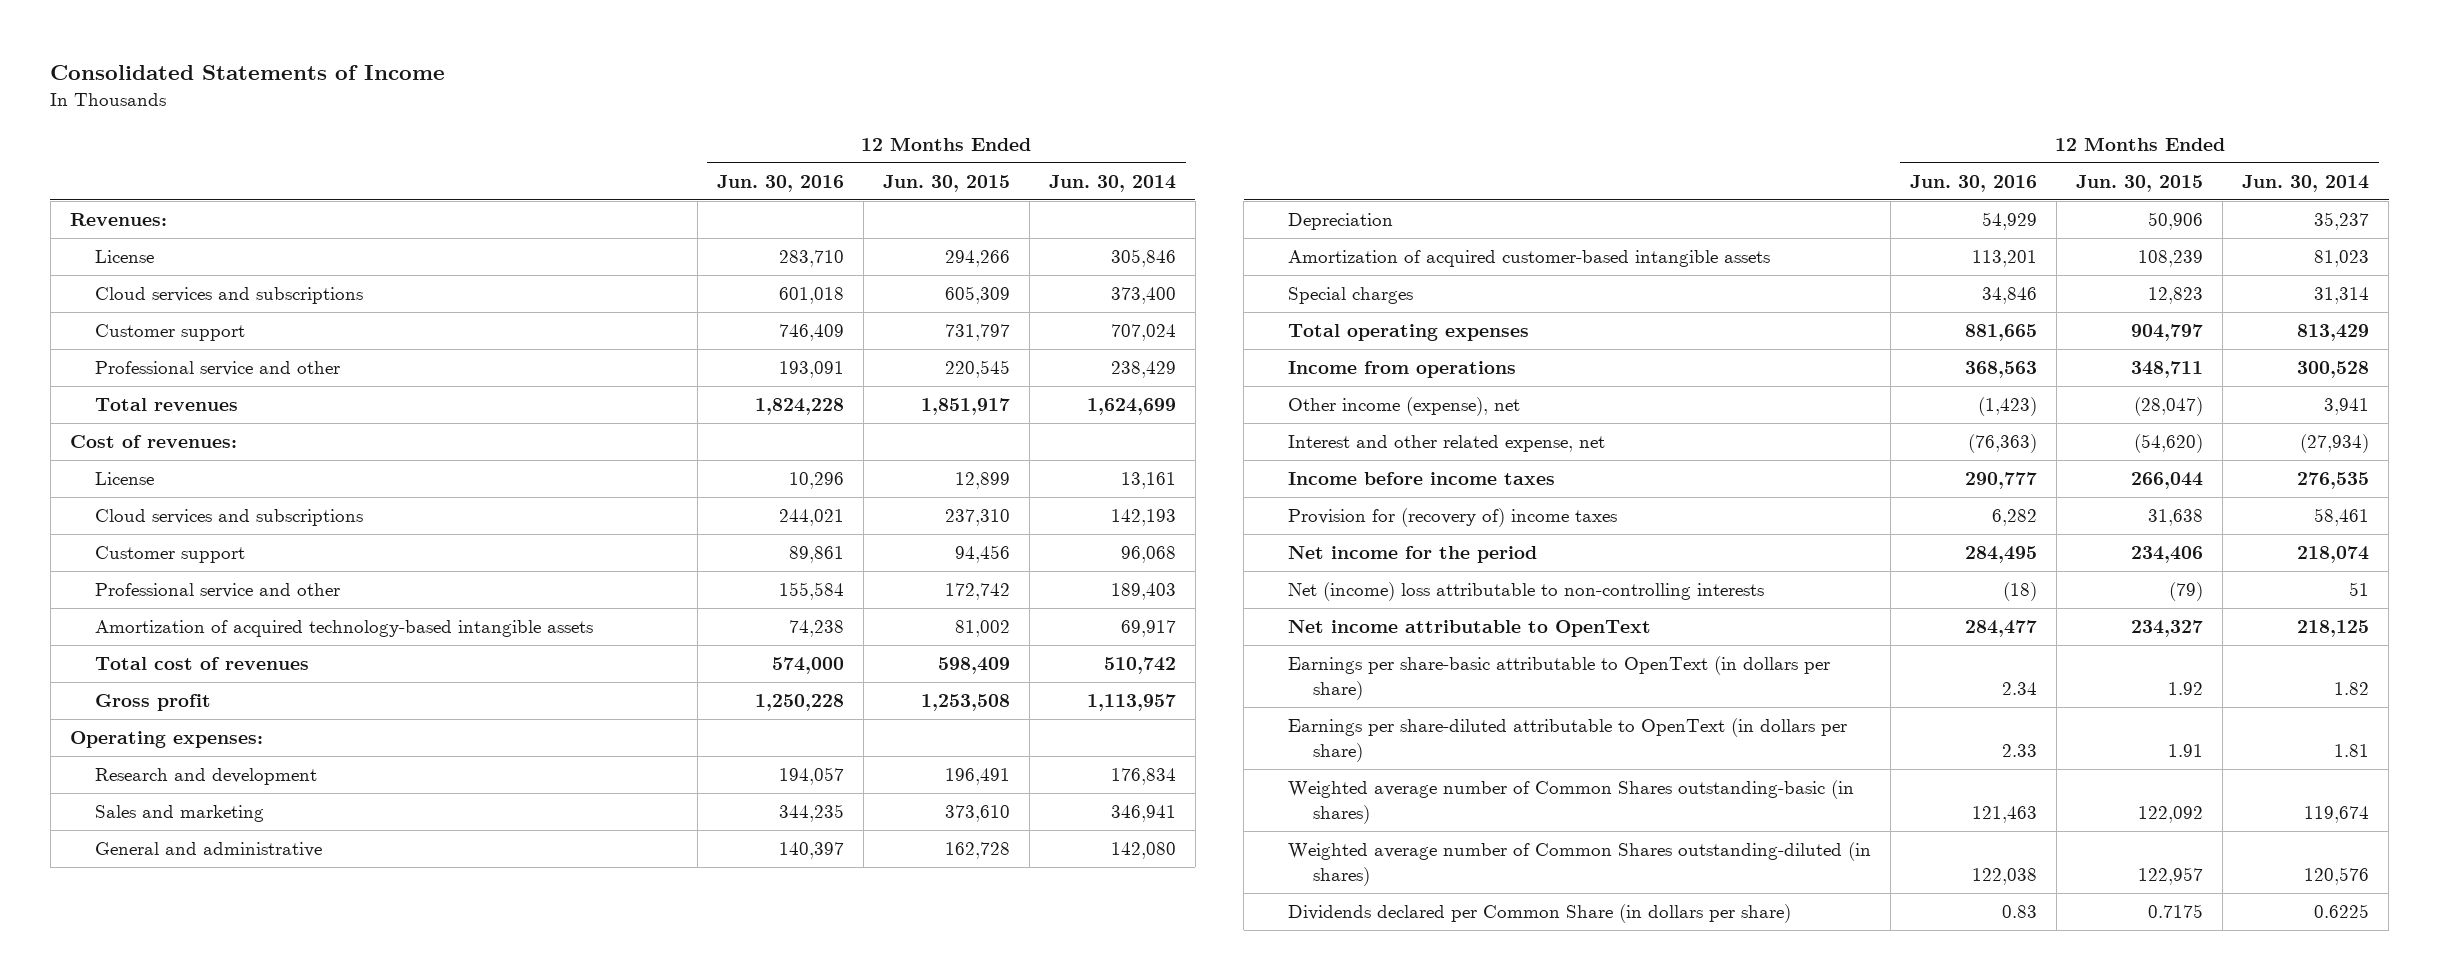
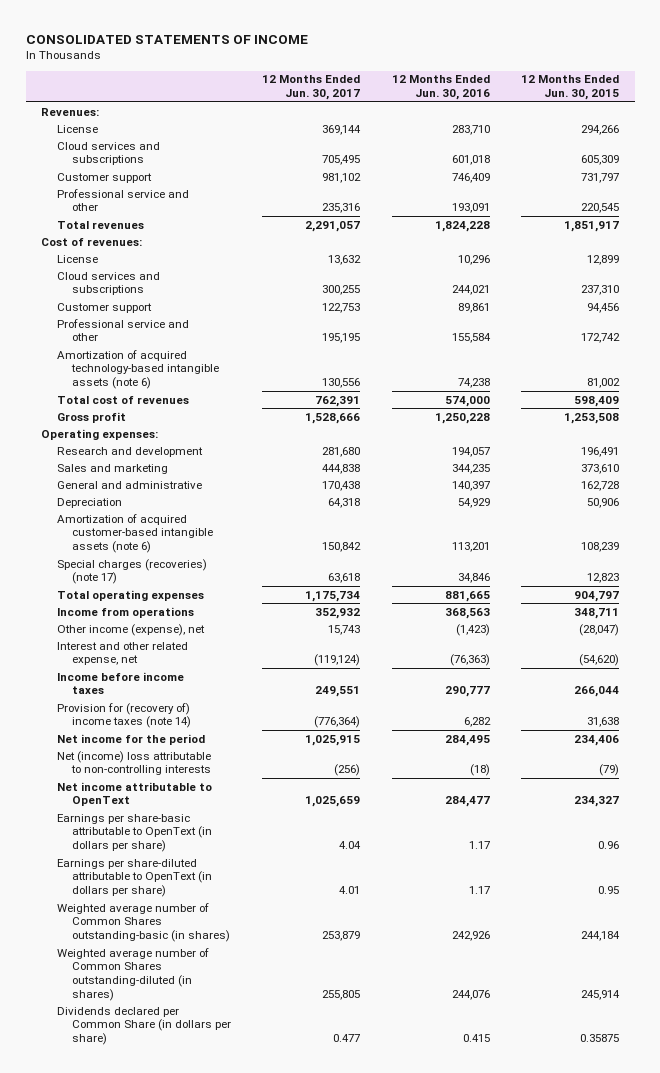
[50,65,446,81] Consolidated Statements of Income -> [25,34,308,44] CONSOLIDATED STATEMENTS OF INCOME
[1048,174,1176,192] Jun. 30, 2014 -> none
none -> [262,75,361,101] 12 Months Ended Jun. 30, 2017
[94,620,593,638] Amortization of acquired technology-based intangible assets -> [56,349,220,390] Amortization of acquired technology-based intangible assets (note 6)
[1288,250,1771,268] Amortization of acquired customer-based intangible assets -> [56,513,214,554] Amortization of acquired customer-based intangible assets (note 6)
[1288,287,1414,305] Special charges -> [56,558,207,585] Special charges (recoveries) (note 17)
[1288,508,1618,528] Provision for (recovery of) income taxes -> [56,702,192,729] Provision for (recovery of) income taxes (note 14)
[2002,681,2038,695] 2.34 -> [468,841,490,850] 1.17
[2168,681,2204,695] 1.92 -> [597,841,619,850] 0.96
[2002,743,2038,757] 2.33 -> [468,886,490,895] 1.17
[2168,743,2204,757] 1.91 -> [597,886,619,895] 0.95
[1972,805,2038,823] 121,463 -> [451,931,490,942] 242,926
[2138,805,2204,823] 122,092 -> [580,931,620,942] 244,184
[1972,867,2038,885] 122,038 -> [451,989,490,1000] 244,076
[2138,866,2204,885] 122,957 -> [580,989,620,1000] 245,914
[2002,905,2038,919] 0.83 -> [462,1034,490,1043] 0.415
[2148,904,2204,919] 0.7175 -> [579,1034,619,1043] 0.35875

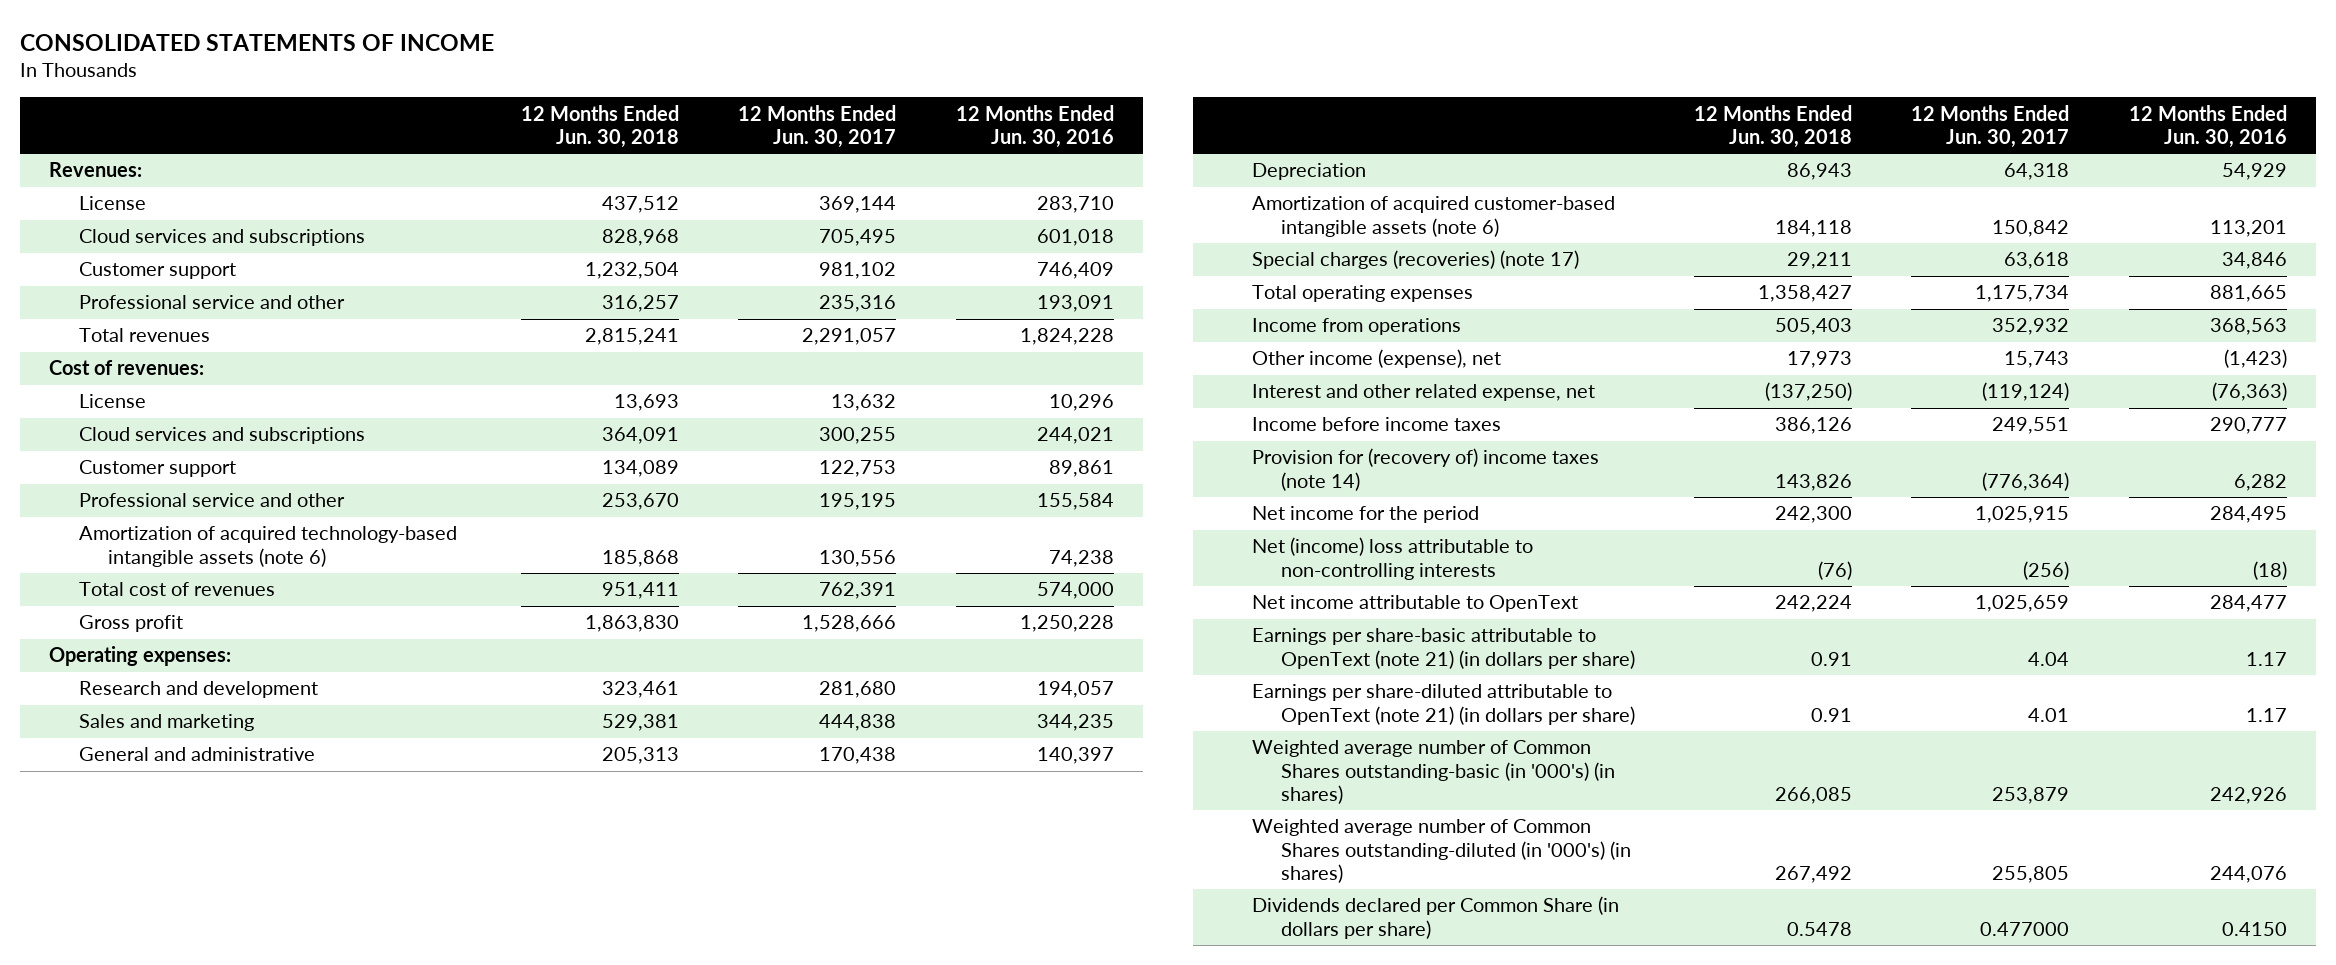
[520,75,619,101] 12 Months Ended Jun. 30, 2015 -> none
none -> [521,104,680,149] 12 Months Ended Jun. 30, 2018
[56,813,213,853] Earnings per share-basic attributable to OpenText (in dollars per share) -> [1251,628,1635,669] Earnings per share-basic attributable to OpenText (note 21) (in dollars per share)
[56,858,213,898] Earnings per share-diluted attributable to OpenText (in dollars per share) -> [1251,684,1635,725] Earnings per share-diluted attributable to OpenText (note 21) (in dollars per share)
[56,902,231,943] Weighted average number of Common Shares outstanding-basic (in shares) -> [1251,740,1615,805] Weighted average number of Common Shares outstanding-basic (in '000's) (in shares)
[56,947,209,1001] Weighted average number of Common Shares outstanding-diluted (in shares) -> [1251,819,1631,884] Weighted average number of Common Shares outstanding-diluted (in '000's) (in shares)
[333,1034,361,1043] 0.477 -> [1980,921,2070,936] 0.477000
[462,1034,490,1043] 0.415 -> [2221,921,2287,936] 0.4150

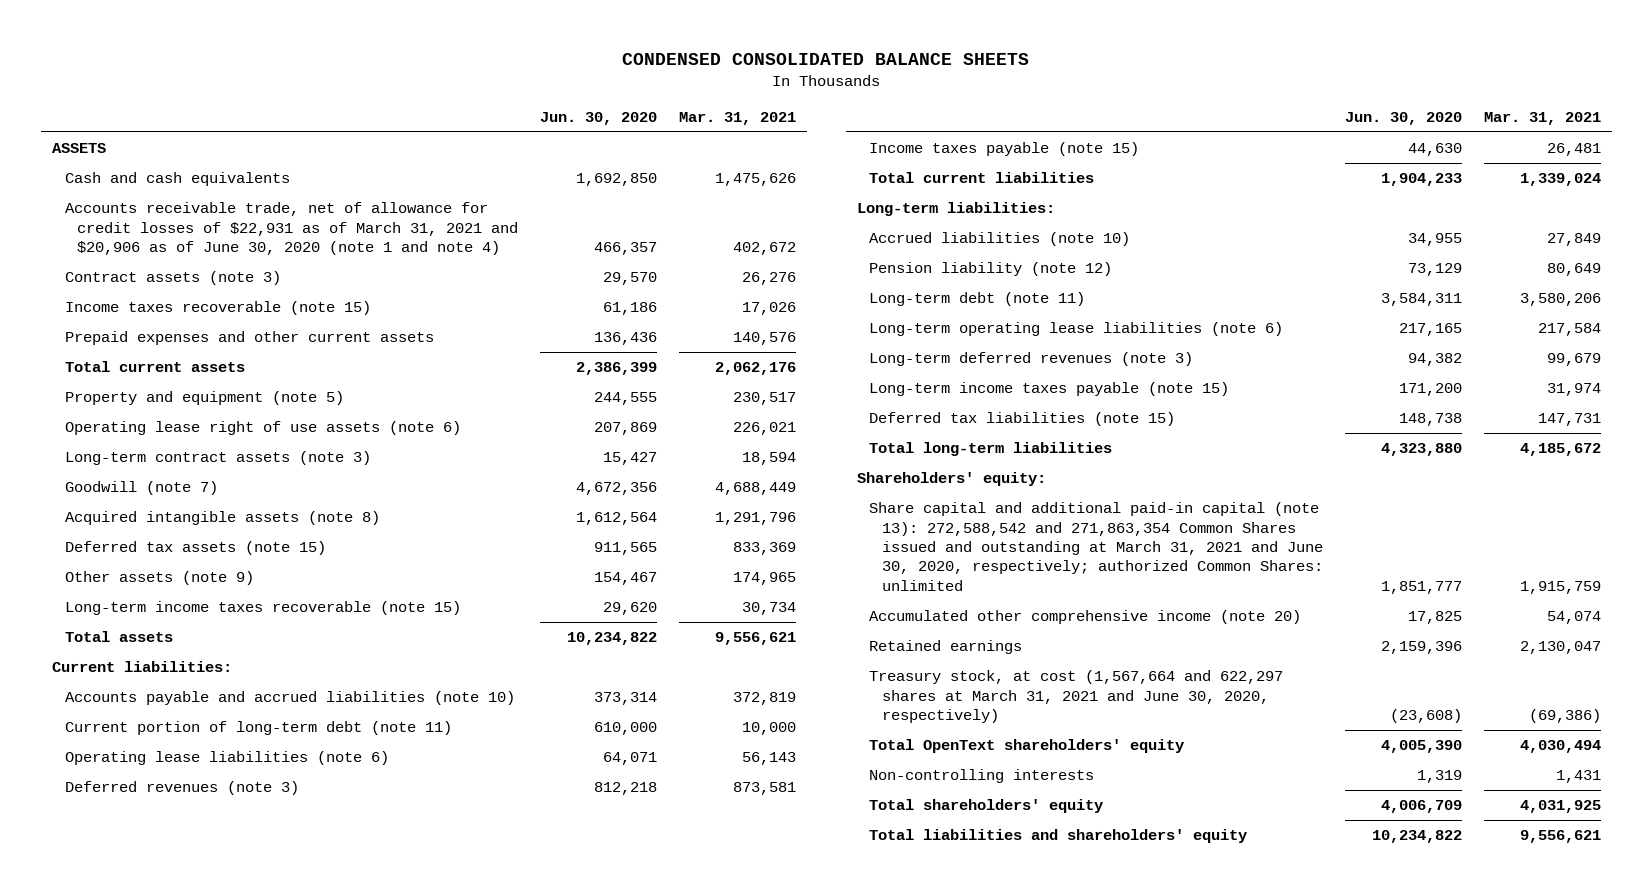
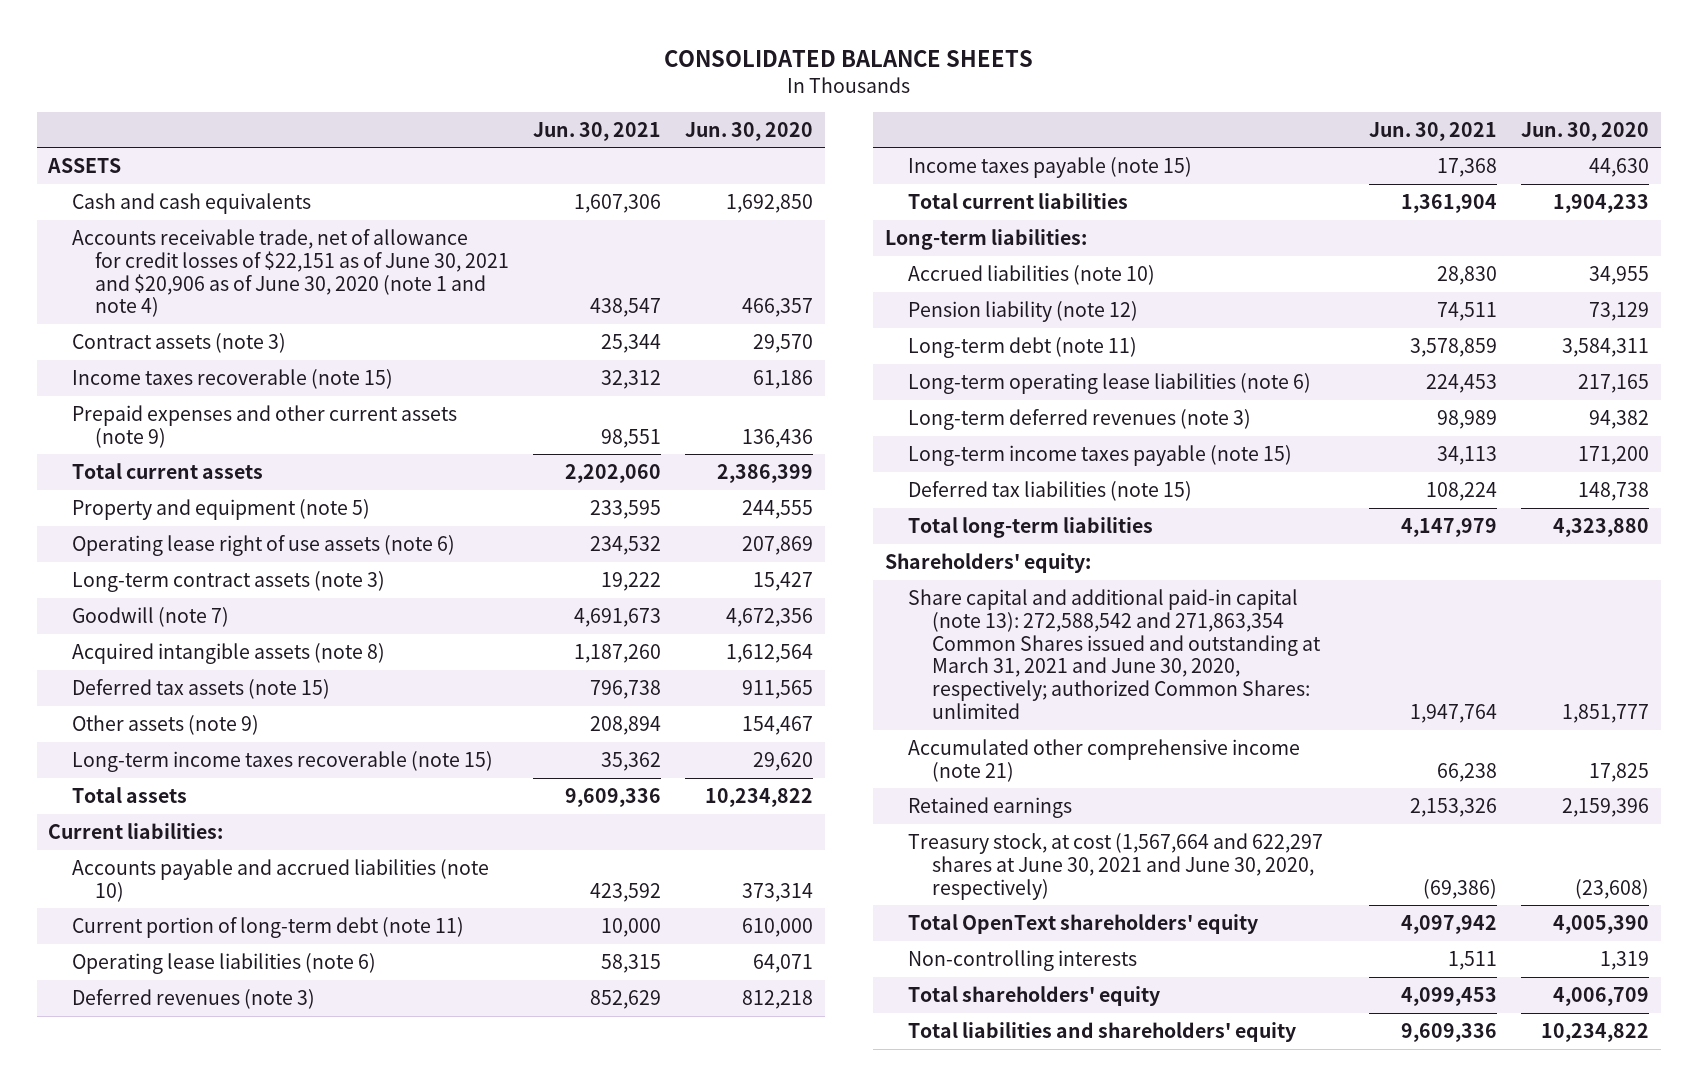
[622,52,1030,65] CONDENSED CONSOLIDATED BALANCE SHEETS -> [663,49,1033,67] CONSOLIDATED BALANCE SHEETS
[678,111,796,125] Mar. 31, 2021 -> none
none -> [533,121,662,141] Jun. 30, 2021
[64,202,519,255] Accounts receivable trade, net of allowance for credit losses of $22,931 as of March 31, 2021 and $20,906 as of June 30, 2020 (note 1 and note 4) -> [71,228,510,318] Accounts receivable trade, net of allowance for credit losses of $22,151 as of June 30, 2021 and $20,906 as of June 30, 2020 (note 1 and note 4)
[64,331,434,346] Prepaid expenses and other current assets -> [71,404,457,448] Prepaid expenses and other current assets (note 9)
[869,610,1302,625] Accumulated other comprehensive income (note 20) -> [908,738,1301,782] Accumulated other comprehensive income (note 21)
[869,670,1284,723] Treasury stock, at cost (1,567,664 and 622,297 shares at March 31, 2021 and June 30, 2020, respectively) -> [908,832,1324,900] Treasury stock, at cost (1,567,664 and 622,297 shares at June 30, 2021 and June 30, 2020, respectively)

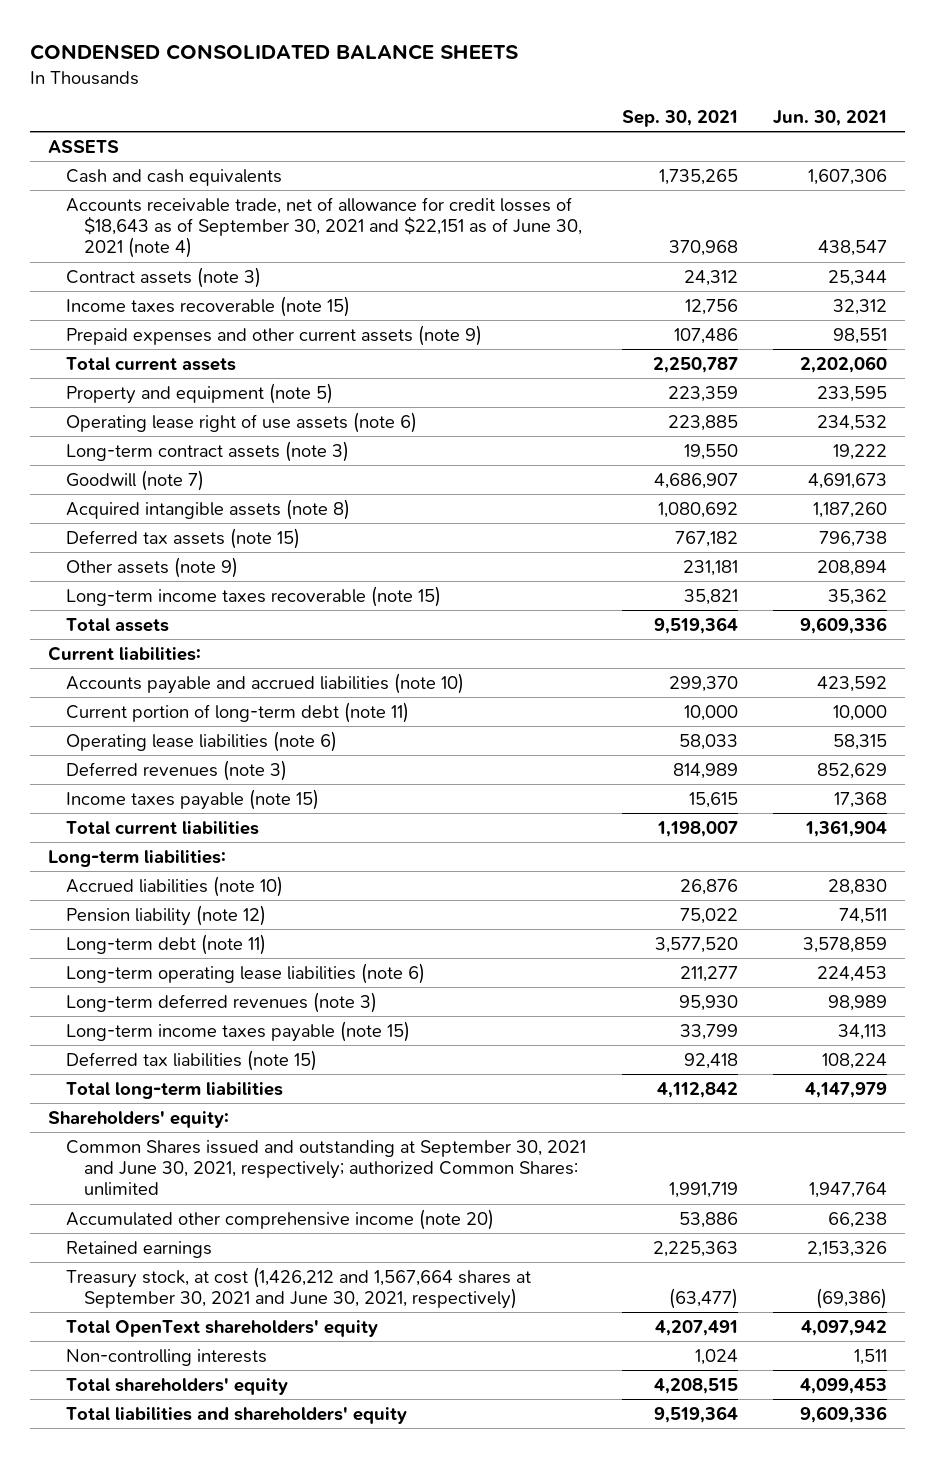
[663,49,1033,67] CONSOLIDATED BALANCE SHEETS -> [30,43,519,60] CONDENSED CONSOLIDATED BALANCE SHEETS
[684,121,813,141] Jun. 30, 2020 -> none
none -> [621,109,738,127] Sep. 30, 2021
[71,228,510,318] Accounts receivable trade, net of allowance for credit losses of $22,151 as of June 30, 2021 and $20,906 as of June 30, 2020 (note 1 and note 4) -> [65,196,582,259] Accounts receivable trade, net of allowance for credit losses of $18,643 as of September 30, 2021 and $22,151 as of June 30, 2021 (note 4)
[908,588,1321,720] Share capital and additional paid-in capital (note 13): 272,588,542 and 271,863,354 Common Shares issued and outstanding at March 31, 2021 and June 30, 2020, respectively; authorized Common Shares: unlimited -> [65,1139,586,1197] Common Shares issued and outstanding at September 30, 2021 and June 30, 2021, respectively; authorized Common Shares: unlimited
[908,738,1301,782] Accumulated other comprehensive income (note 21) -> [65,1208,494,1230] Accumulated other comprehensive income (note 20)
[908,832,1324,900] Treasury stock, at cost (1,567,664 and 622,297 shares at June 30, 2021 and June 30, 2020, respectively) -> [65,1266,531,1310] Treasury stock, at cost (1,426,212 and 1,567,664 shares at September 30, 2021 and June 30, 2021, respectively)

